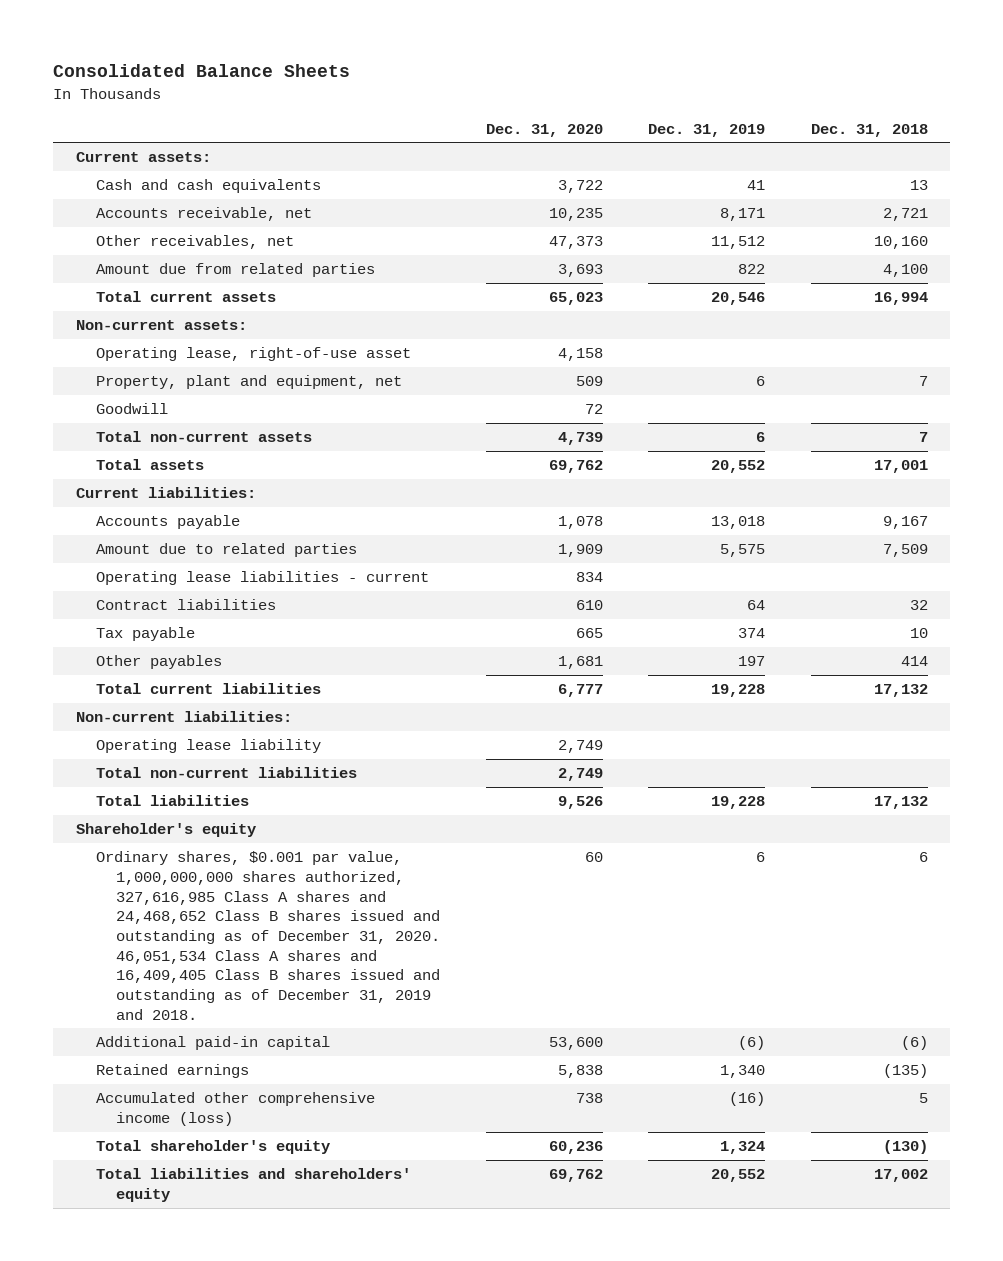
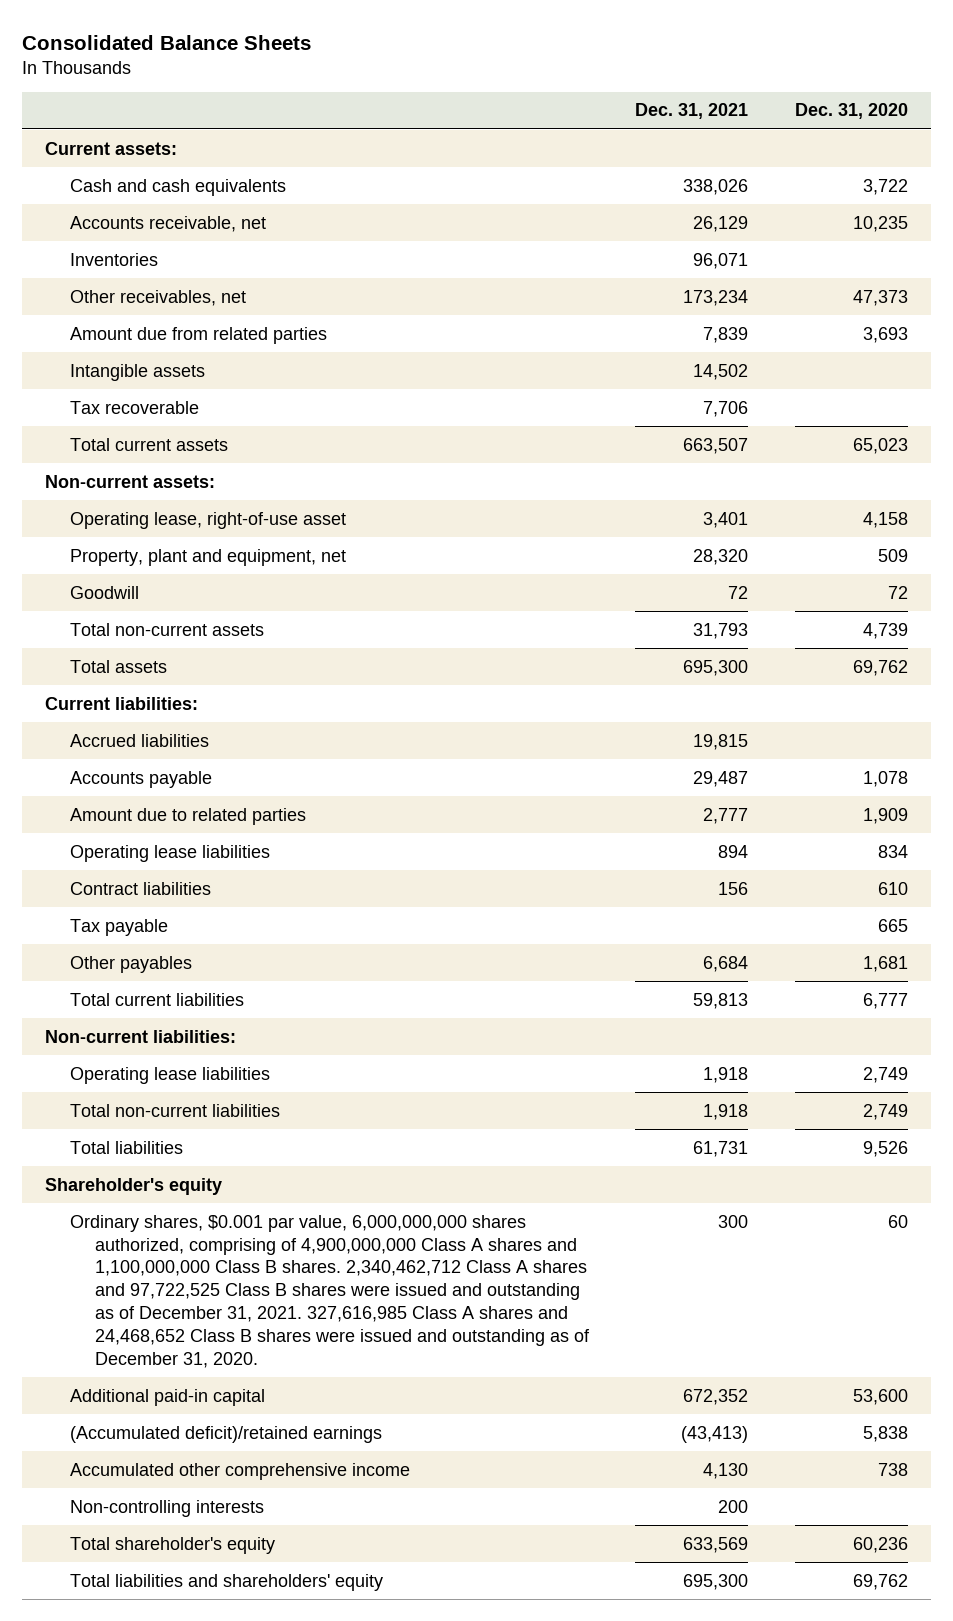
[648,123,766,137] Dec. 31, 2019 -> none
[810,123,928,137] Dec. 31, 2018 -> none
none -> [635,103,749,120] Dec. 31, 2021
none -> [70,252,159,266] Inventories
none -> [70,363,206,381] Intangible assets
none -> [70,400,200,414] Tax recoverable
none -> [70,733,210,747] Accrued liabilities
[95,571,429,586] Operating lease liabilities - current -> [70,844,271,862] Operating lease liabilities
[95,739,321,754] Operating lease liability -> [70,1066,271,1084] Operating lease liabilities
[95,851,441,1020] Ordinary shares, $0.001 par value, 1,000,000,000 shares authorized, 327,616,985 Class A shares and 24,468,652 Class B shares issued and outstanding as of December 31, 2020. 46,051,534 Class A shares and 16,409,405 Class B shares issued and outstanding as of December 31, 2019 and 2018. -> [70,1214,591,1369] Ordinary shares, $0.001 par value, 6,000,000,000 shares authorized, comprising of 4,900,000,000 Class A shares and 1,100,000,000 Class B shares. 2,340,462,712 Class A shares and 97,722,525 Class B shares were issued and outstanding as of December 31, 2021. 327,616,985 Class A shares and 24,468,652 Class B shares were issued and outstanding as of December 31, 2020.
[95,1064,249,1079] Retained earnings -> [70,1425,383,1443] (Accumulated deficit)/retained earnings
[95,1092,375,1126] Accumulated other comprehensive income (loss) -> [70,1462,411,1480] Accumulated other comprehensive income
none -> [70,1499,265,1517] Non-controlling interests

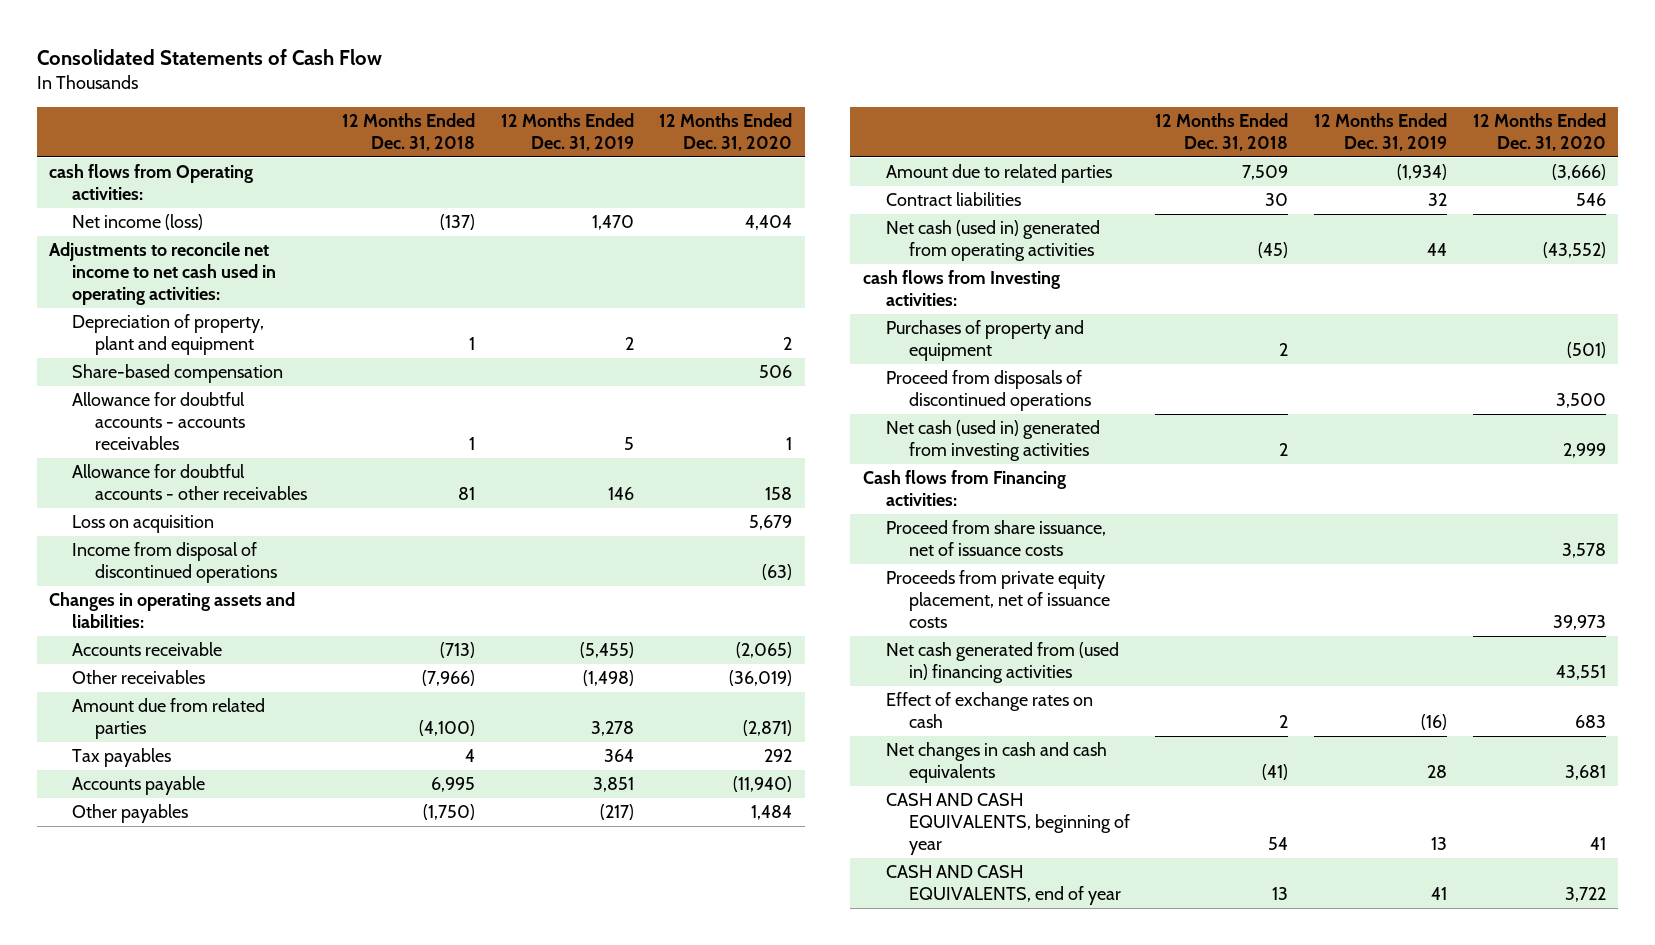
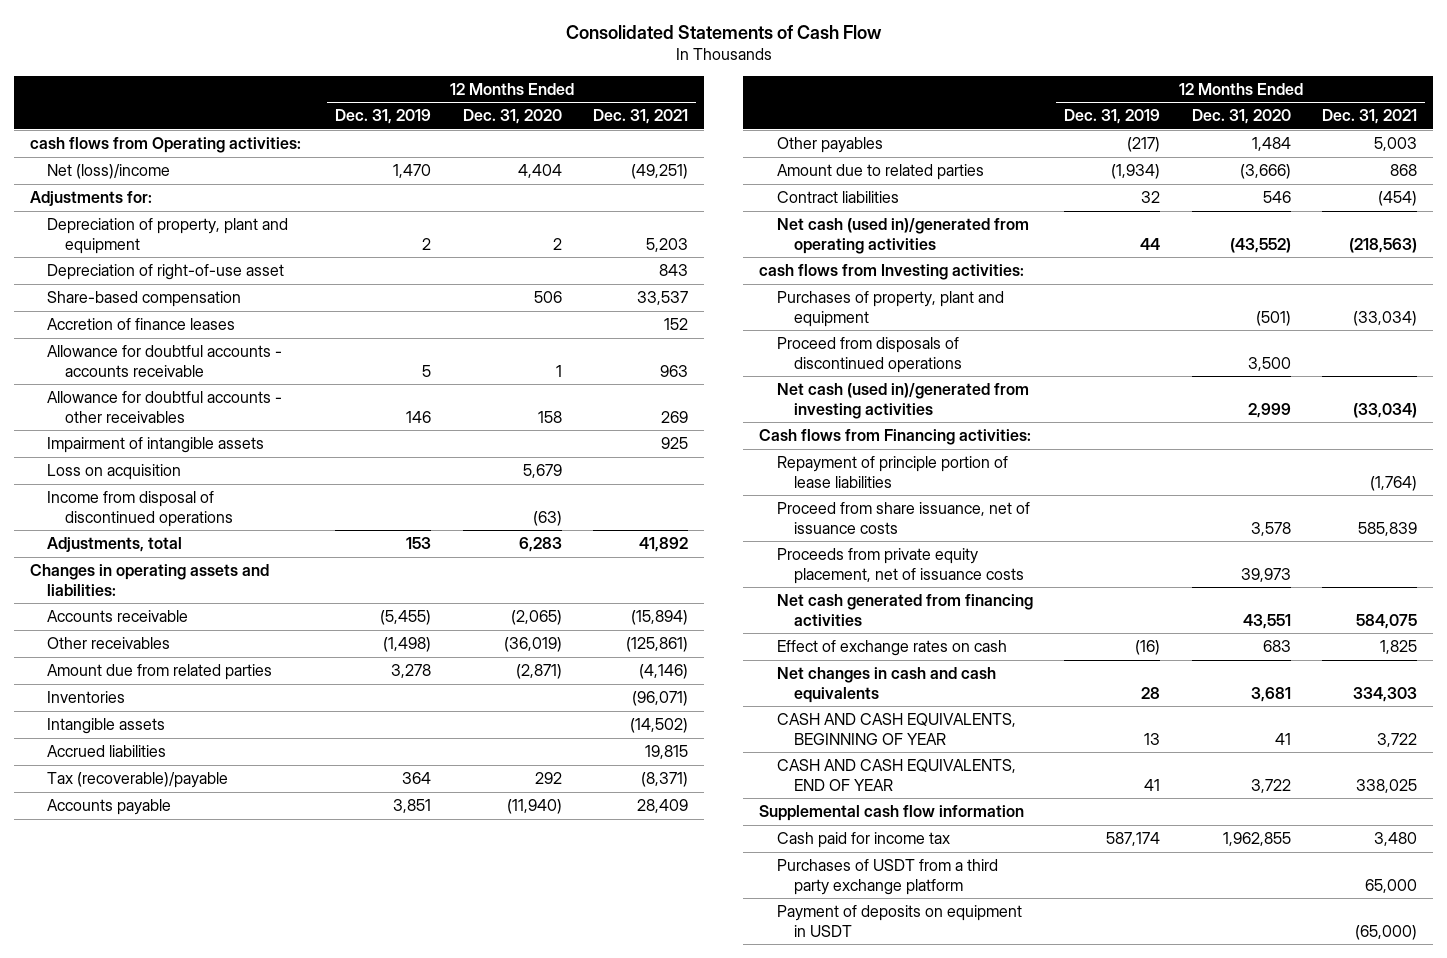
[341,113,475,151] 12 Months Ended Dec. 31, 2018 -> none
none -> [593,109,689,125] Dec. 31, 2021
[72,214,204,231] Net income (loss) -> [47,164,171,180] Net (loss)/income
[49,242,277,305] Adjustments to reconcile net income to net cash used in operating activities: -> [29,191,152,207] Adjustments for:
none -> [47,264,285,281] Depreciation of right-of-use asset
none -> [47,318,236,331] Accretion of finance leases
[72,392,246,450] Allowance for doubtful accounts - accounts receivables -> [47,345,283,377] Allowance for doubtful accounts - accounts receivable
none -> [47,437,265,454] Impairment of intangible assets
none -> [47,537,183,553] Adjustments, total
none -> [47,691,126,704] Inventories
none -> [47,718,166,735] Intangible assets
none -> [47,745,167,758] Accrued liabilities
[72,748,172,768] Tax payables -> [47,772,229,789] Tax (recoverable)/payable
[885,220,1100,262] Net cash (used in) generated from operating activities -> [776,218,1029,254] Net cash (used in)/generated from operating activities
[885,320,1084,362] Purchases of property and equipment -> [776,291,1004,327] Purchases of property, plant and equipment
[885,420,1100,462] Net cash (used in) generated from investing activities -> [776,383,1029,419] Net cash (used in)/generated from investing activities
none -> [776,456,1008,488] Repayment of principle portion of lease liabilities
[885,642,1119,684] Net cash generated from (used in) financing activities -> [776,594,1033,626] Net cash generated from financing activities
[885,793,1130,855] CASH AND CASH EQUIVALENTS, beginning of year -> [776,713,1016,745] CASH AND CASH EQUIVALENTS, BEGINNING OF YEAR
[885,865,1121,906] CASH AND CASH EQUIVALENTS, end of year -> [776,759,1016,791] CASH AND CASH EQUIVALENTS, END OF YEAR
none -> [759,805,1025,822] Supplemental cash flow information
none -> [776,832,950,849] Cash paid for income tax
none -> [776,859,998,895] Purchases of USDT from a third party exchange platform
none -> [776,905,1022,937] Payment of deposits on equipment in USDT

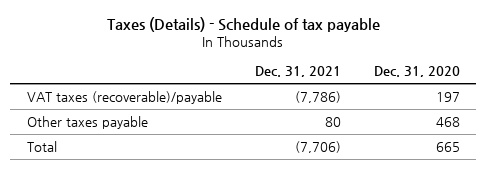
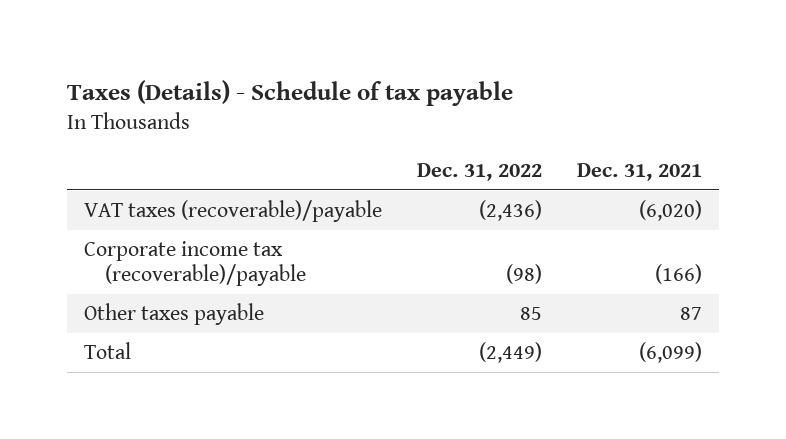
[373,66,460,78] Dec. 31, 2020 -> none
none -> [417,162,543,181] Dec. 31, 2022
[294,90,341,103] (7,786) -> [638,200,702,222] (6,020)
none -> [84,241,307,287] Corporate income tax (recoverable)/payable
[324,116,341,127] 80 -> [679,307,702,321] 87
[294,140,341,153] (7,706) -> [638,342,702,364] (6,099)

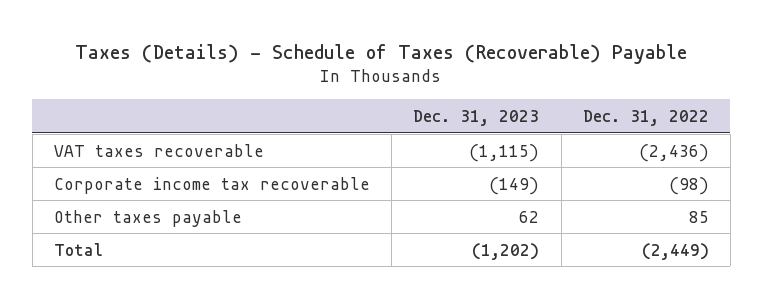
[67,80,514,107] Taxes (Details) - Schedule of tax payable -> [75,44,688,65] Taxes (Details) - Schedule of Taxes (Recoverable) Payable
[576,162,702,181] Dec. 31, 2021 -> none
none -> [413,109,540,126] Dec. 31, 2023
[84,200,383,223] VAT taxes (recoverable)/payable -> [54,143,265,157] VAT taxes recoverable
[84,241,307,287] Corporate income tax (recoverable)/payable -> [54,176,371,194] Corporate income tax recoverable

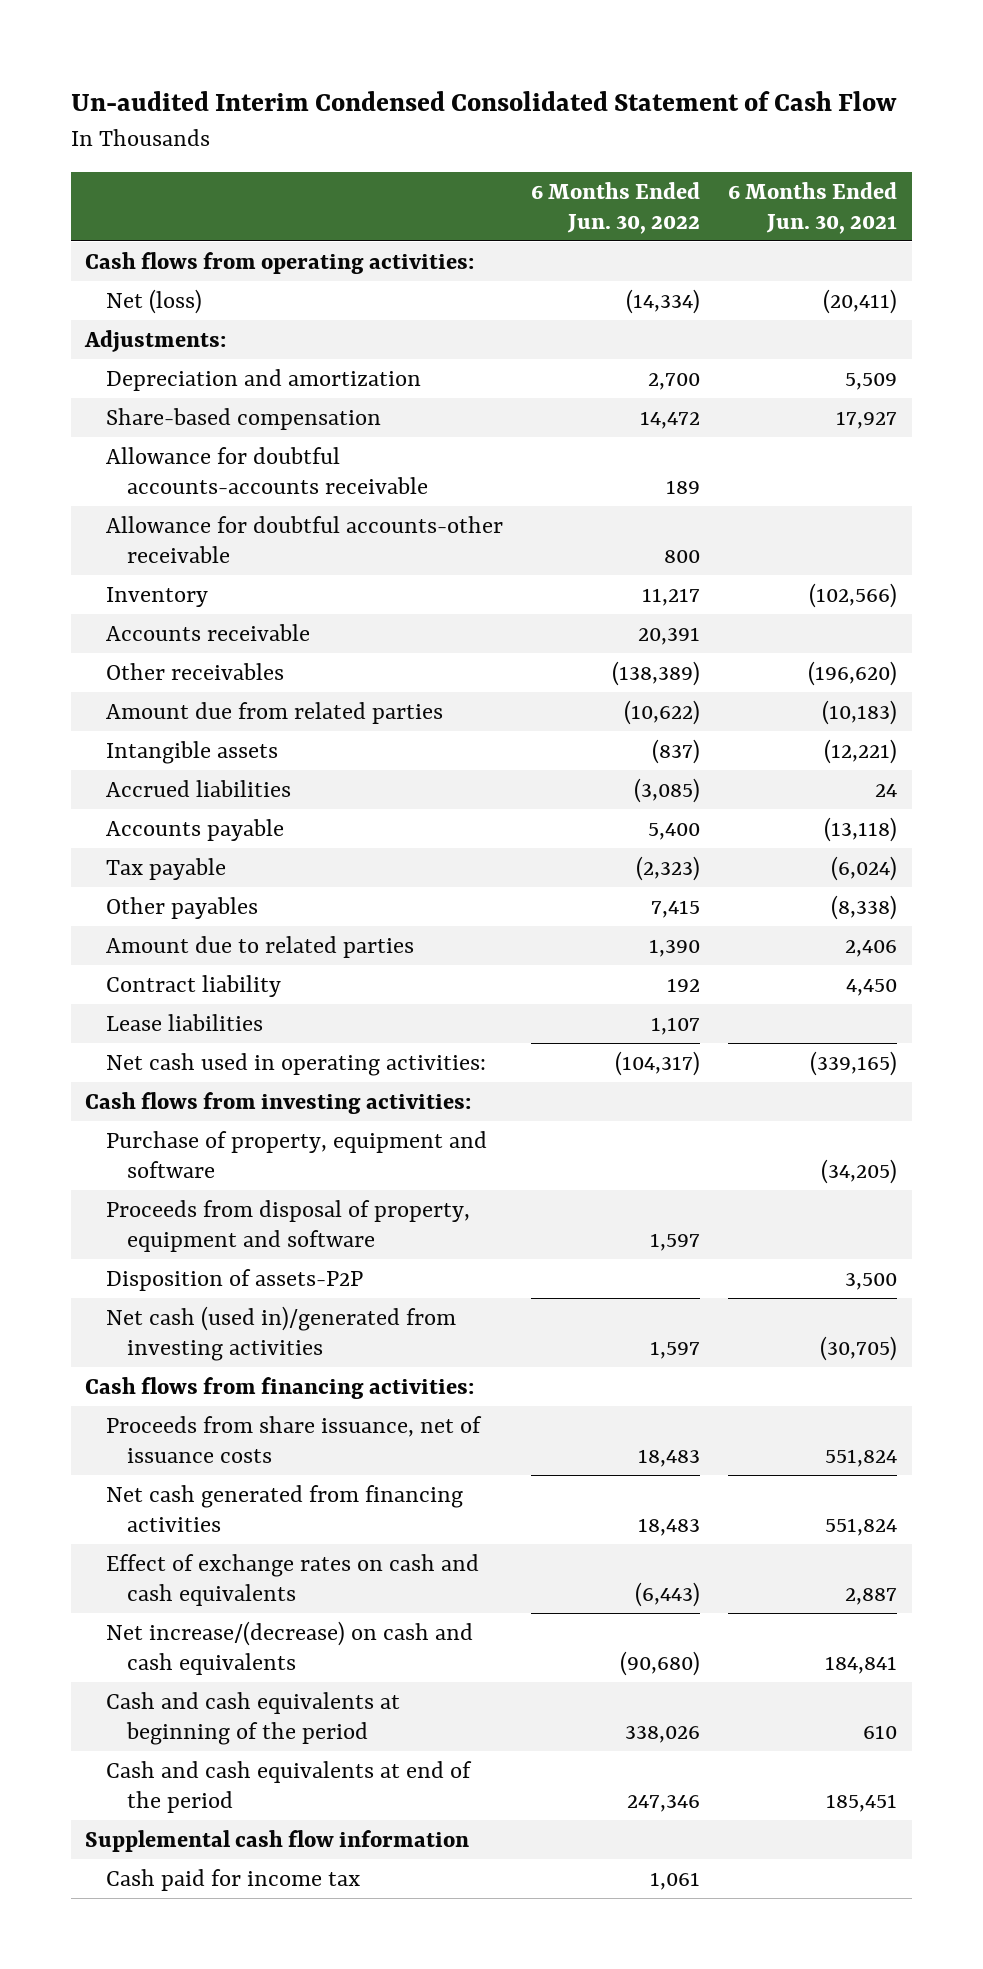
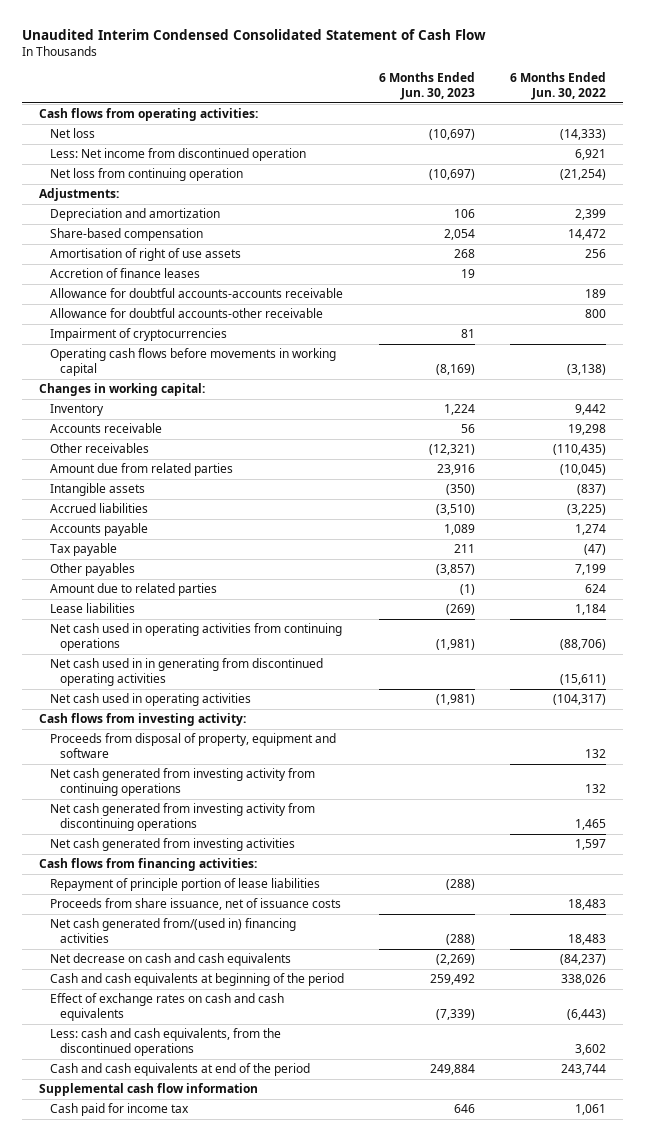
[70,91,897,112] Un-audited Interim Condensed Consolidated Statement of Cash Flow -> [21,29,486,41] Unaudited Interim Condensed Consolidated Statement of Cash Flow
[728,182,898,234] 6 Months Ended Jun. 30, 2021 -> none
none -> [378,72,475,100] 6 Months Ended Jun. 30, 2023
[106,288,203,314] Net (loss) -> [49,128,95,139] Net loss
[626,288,701,314] (14,334) -> [559,129,606,141] (14,333)
none -> [49,148,306,162] Less: Net income from discontinued operation
none -> [49,168,243,182] Net loss from continuing operation
[648,372,701,390] 2,700 -> [574,209,606,221] 2,399
none -> [49,248,241,262] Amortisation of right of use assets
none -> [49,268,200,279] Accretion of finance leases
none -> [49,328,227,342] Impairment of cryptocurrencies
none -> [49,348,336,376] Operating cash flows before movements in working capital
none -> [39,383,206,397] Changes in working capital:
[642,587,701,606] 11,217 -> [574,404,606,416] 9,442
[638,626,701,645] 20,391 -> [567,424,606,436] 19,298
[612,660,701,686] (138,389) -> [552,444,606,456] (110,435)
[624,699,701,725] (10,622) -> [559,464,606,476] (10,045)
[106,974,282,997] Contract liability -> none
[106,1130,488,1178] Purchase of property, equipment and software -> none
[106,1268,364,1291] Disposition of assets-P2P -> none
[634,777,701,803] (3,085) -> [566,504,606,516] (3,225)
[648,822,701,840] 5,400 -> [574,524,606,536] 1,274
[636,855,701,881] (2,323) -> [583,544,606,556] (47)
[651,899,701,918] 7,415 -> [574,564,606,576] 7,199
[649,938,701,957] 1,390 -> [584,584,606,594] 624
[651,1016,701,1035] 1,107 -> [574,604,606,616] 1,184
none -> [49,623,342,651] Net cash used in operating activities from continuing operations
none -> [49,658,323,686] Net cash used in in generating from discontinued operating activities
[106,1052,487,1076] Net cash used in operating activities: -> [49,693,251,707] Net cash used in operating activities
[85,1091,472,1114] Cash flows from investing activities: -> [39,713,247,727] Cash flows from investing activity:
[650,1232,701,1251] 1,597 -> [584,748,606,758] 132
none -> [49,768,315,796] Net cash generated from investing activity from continuing operations
none -> [49,803,315,831] Net cash generated from investing activity from discontinuing operations
[106,1305,457,1361] Net cash (used in)/generated from investing activities -> [49,838,295,852] Net cash generated from investing activities
none -> [49,878,320,892] Repayment of principle portion of lease liabilities
[106,1484,464,1532] Net cash generated from financing activities -> [49,918,296,943] Net cash generated from/(used in) financing activities
[106,1620,474,1675] Net increase/(decrease) on cash and cash equivalents -> [49,953,291,967] Net decrease on cash and cash equivalents
[620,1650,701,1676] (90,680) -> [559,954,606,966] (84,237)
[106,1553,480,1606] Effect of exchange rates on cash and cash equivalents -> [49,993,284,1021] Effect of exchange rates on cash and cash equivalents
none -> [49,1028,281,1056] Less: cash and cash equivalents, from the discontinued operations
[627,1794,701,1812] 247,346 -> [560,1064,606,1076] 243,744

